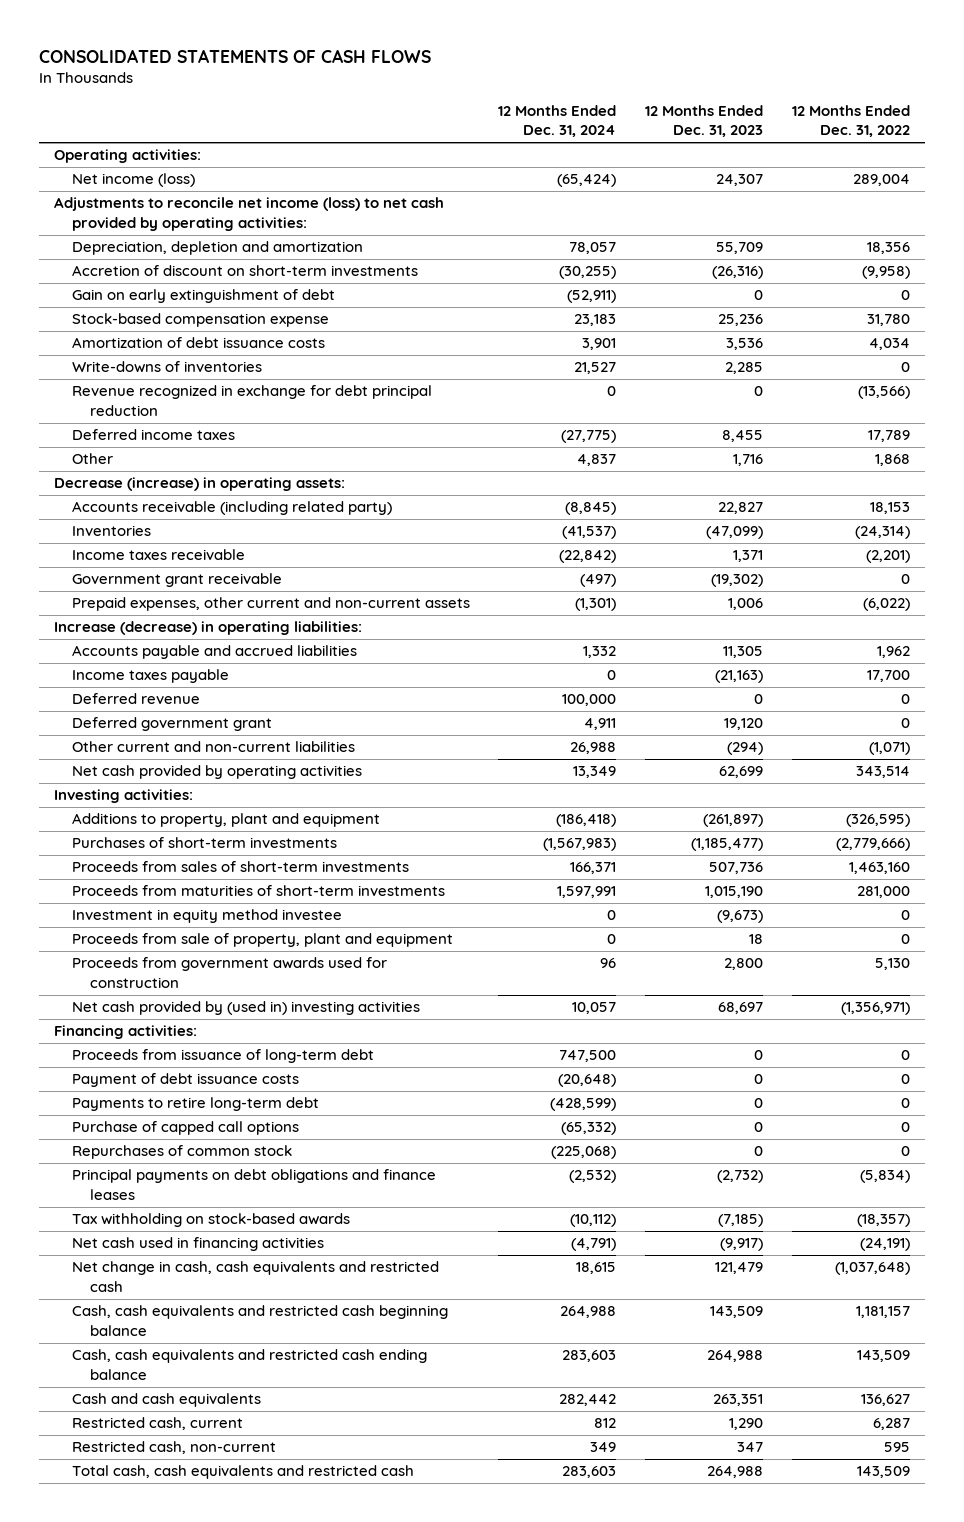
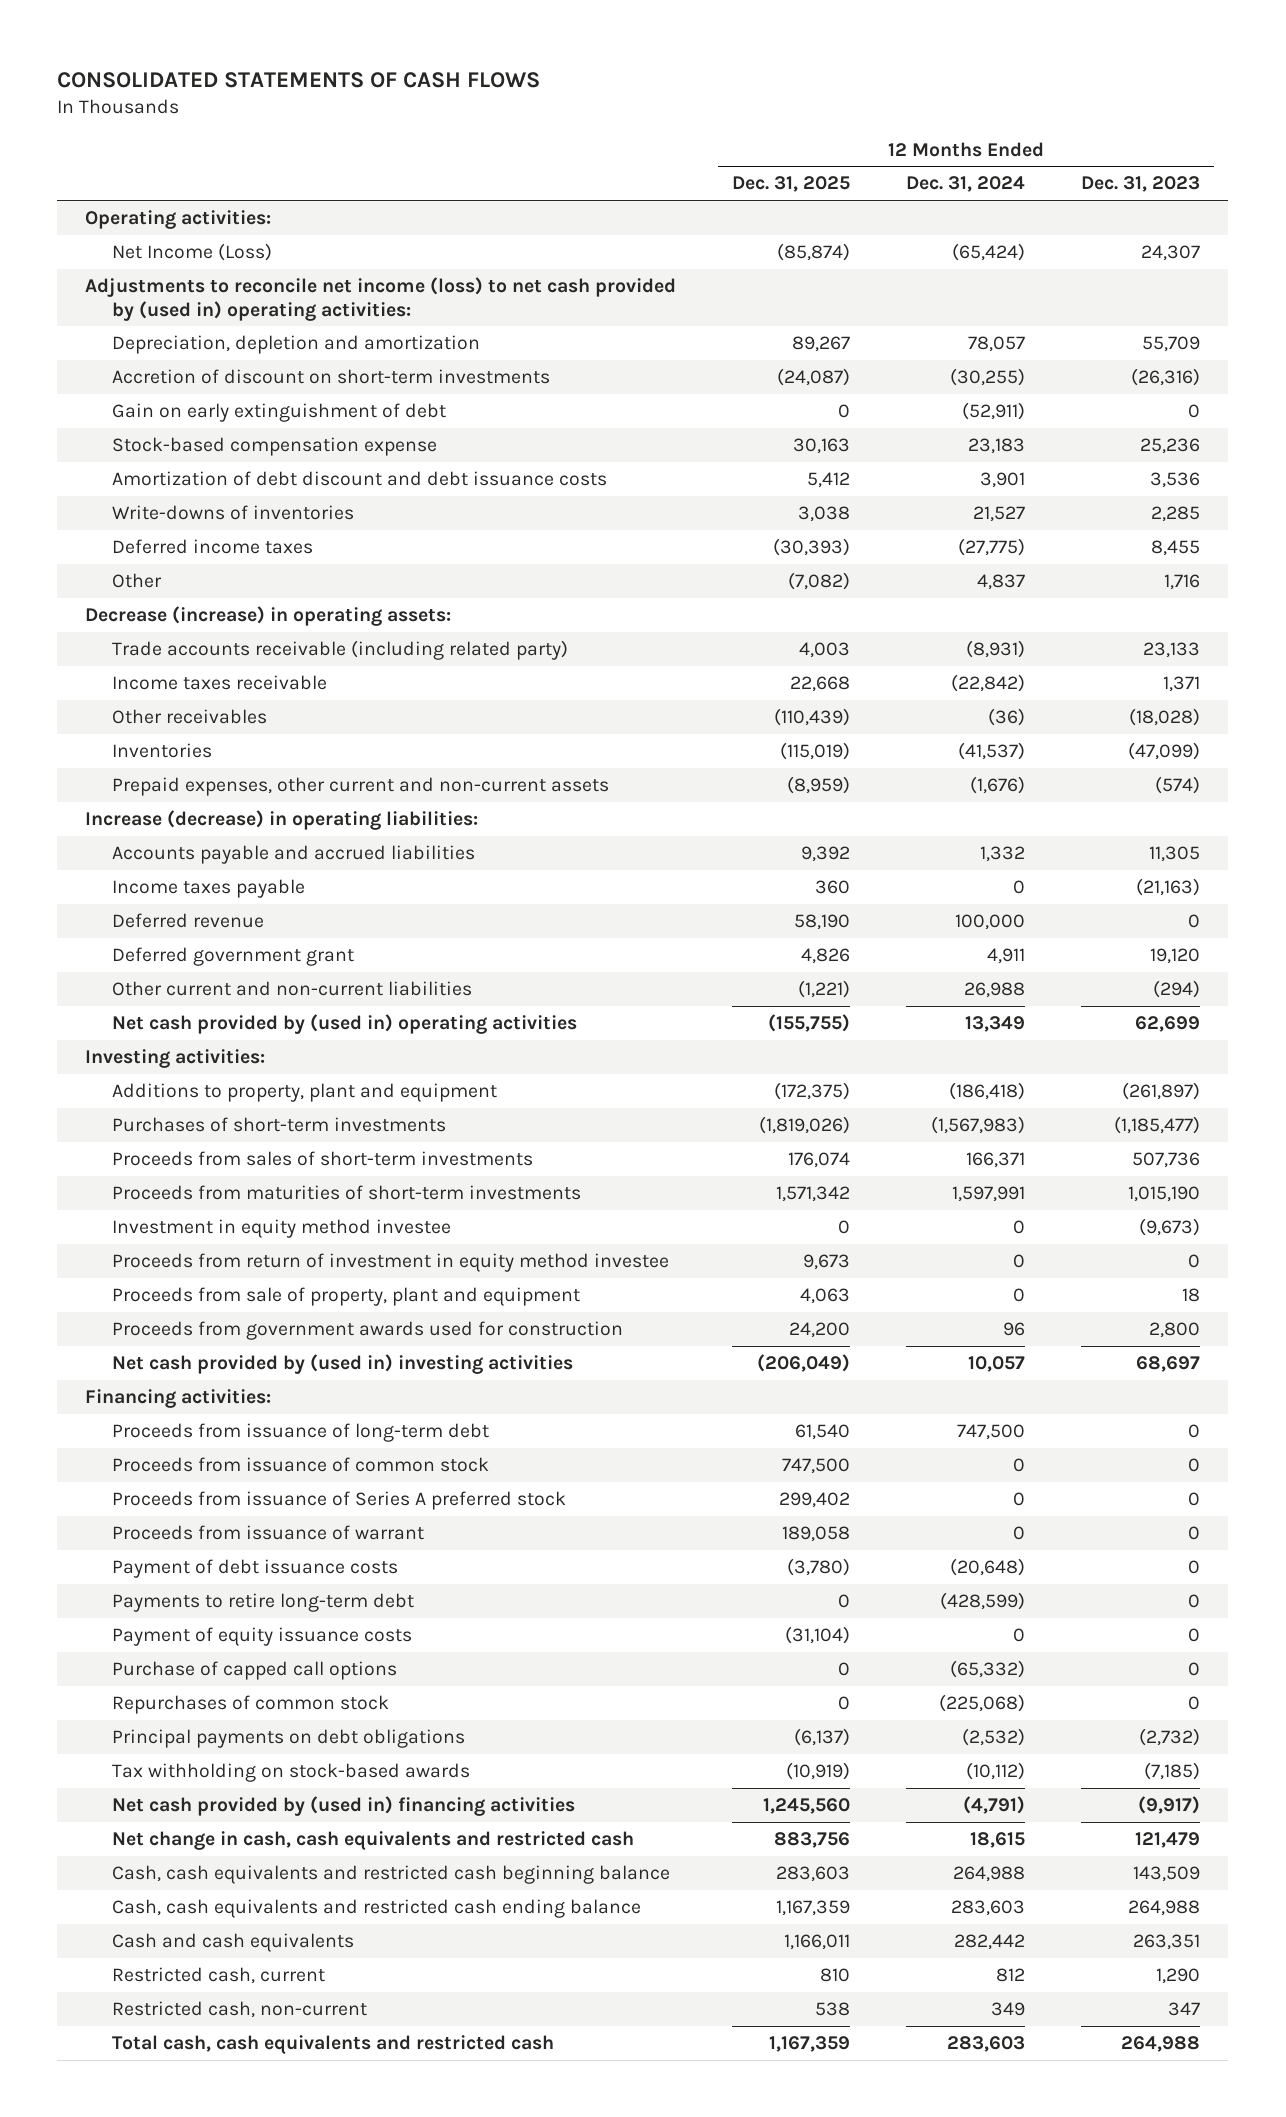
[792,105,911,138] 12 Months Ended Dec. 31, 2022 -> none
none -> [732,176,851,193] Dec. 31, 2025
[71,173,195,188] Net income (loss) -> [112,242,273,261] Net Income (Loss)
[53,197,444,231] Adjustments to reconcile net income (loss) to net cash provided by operating activities: -> [85,276,677,321] Adjustments to reconcile net income (loss) to net cash provided by (used in) operating activities:
[71,337,325,349] Amortization of debt issuance costs -> [112,470,608,486] Amortization of debt discount and debt issuance costs
[71,385,432,416] Revenue recognized in exchange for debt principal reduction -> none
[71,501,392,516] Accounts receivable (including related party) -> [112,639,569,660] Trade accounts receivable (including related party)
[565,502,617,516] (8,845) -> [966,639,1026,658] (8,931)
[718,502,764,515] 22,827 -> [1143,641,1201,658] 23,133
[71,573,282,588] Government grant receivable -> none
none -> [112,708,268,724] Other receivables
[71,525,151,537] Inventories -> [112,742,213,758] Inventories
[575,598,617,612] (1,301) -> [970,775,1026,794] (1,676)
[728,598,764,611] 1,006 -> [1155,775,1201,794] (574)
[71,765,362,780] Net cash provided by operating activities -> [112,1013,578,1034] Net cash provided by (used in) operating activities
none -> [112,1252,670,1272] Proceeds from return of investment in equity method investee
none -> [112,1456,490,1472] Proceeds from issuance of common stock
none -> [112,1490,567,1510] Proceeds from issuance of Series A preferred stock
none -> [112,1524,425,1540] Proceeds from issuance of warrant
none -> [112,1626,413,1646] Payment of equity issuance costs
[71,1169,436,1200] Principal payments on debt obligations and finance leases -> [112,1728,466,1748] Principal payments on debt obligations
[71,1237,324,1252] Net cash used in financing activities -> [112,1795,576,1816] Net cash provided by (used in) financing activities

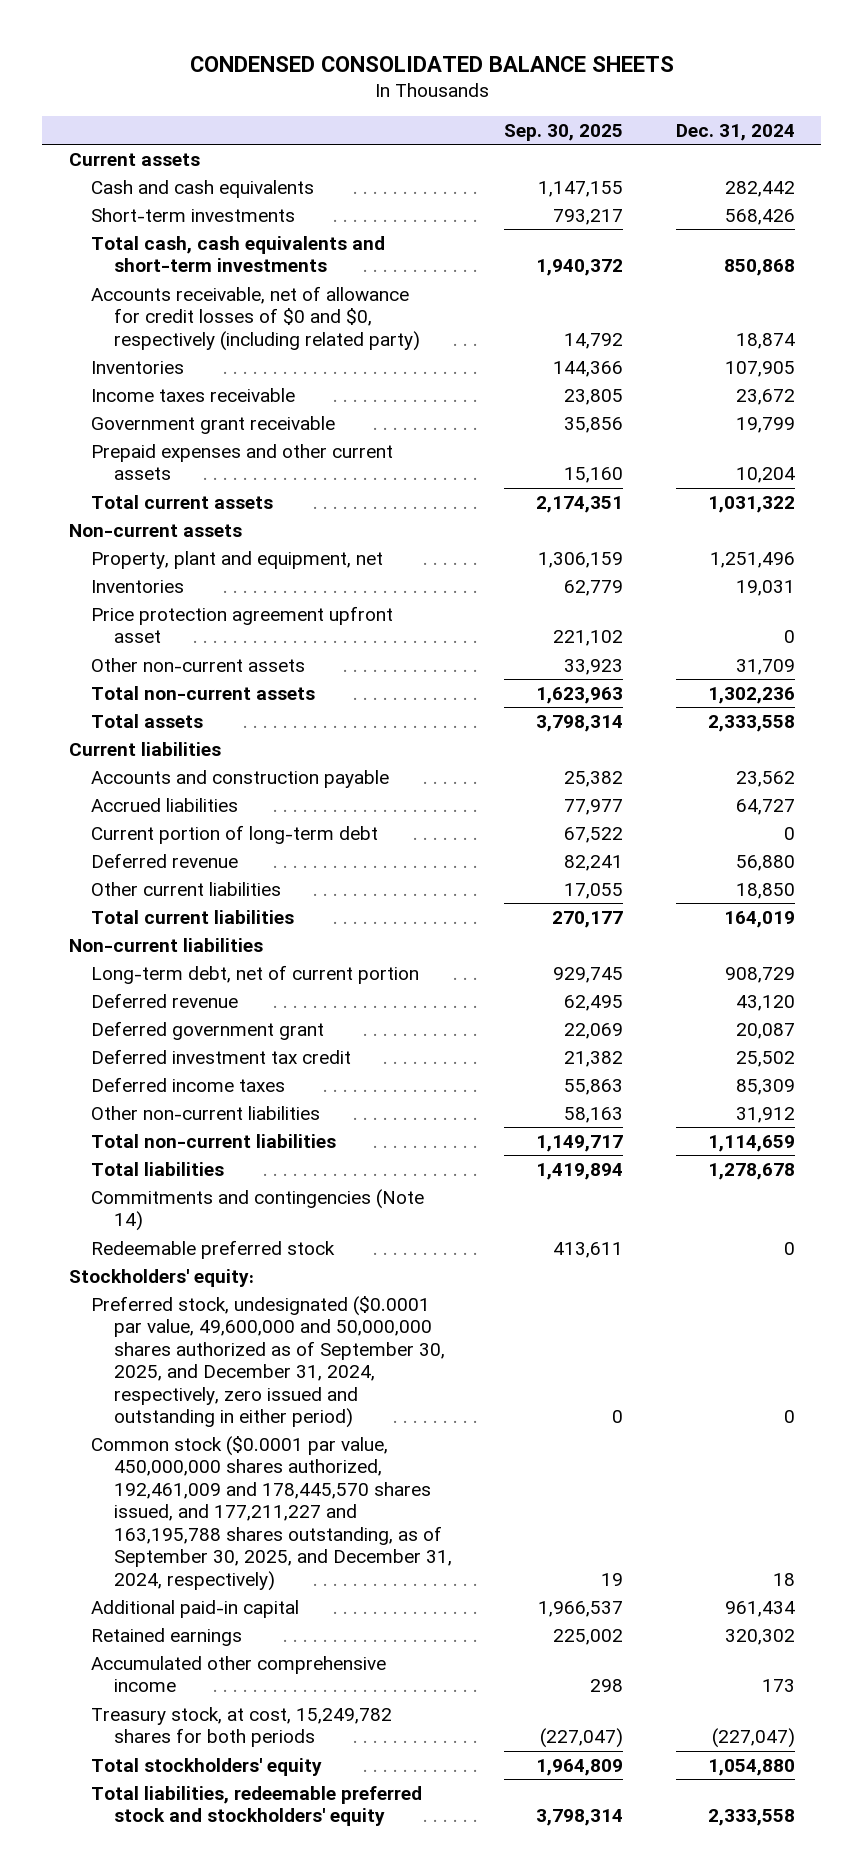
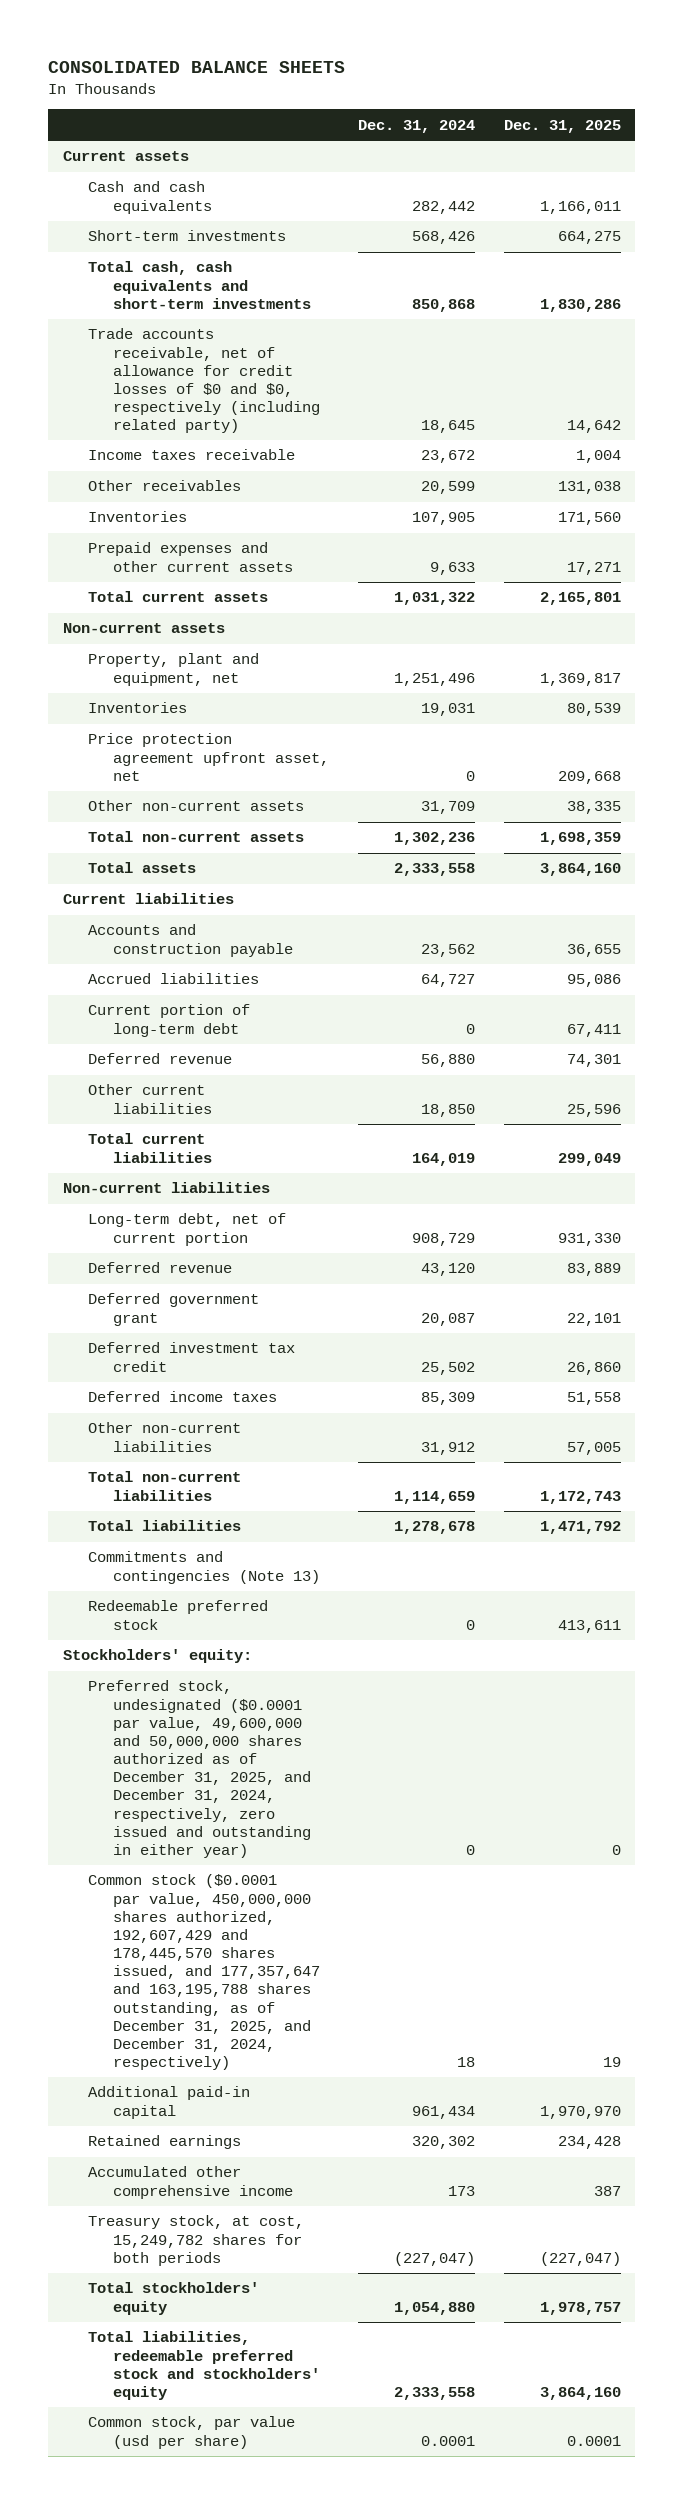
[189,55,674,72] CONDENSED CONSOLIDATED BALANCE SHEETS -> [48,60,346,73] CONSOLIDATED BALANCE SHEETS
[504,123,624,141] Sep. 30, 2025 -> none
none -> [503,119,621,133] Dec. 31, 2025
[91,285,420,351] Accounts receivable, net of allowance for credit losses of $0 and $0, respectively (including related party) -> [87,328,320,434] Trade accounts receivable, net of allowance for credit losses of $0 and $0, respectively (including related party)
[735,332,795,349] 18,874 -> [420,420,475,434] 18,645
[91,415,336,434] Government grant receivable -> none
none -> [87,480,241,492] Other receivables
[91,360,185,374] Inventories -> [87,511,187,523] Inventories
[735,467,795,484] 10,204 -> [429,561,475,575] 9,633
[91,605,394,644] Price protection agreement upfront asset -> [87,733,329,781] Price protection agreement upfront asset, net
[91,1188,425,1232] Commitments and contingencies (Note 14) -> [87,1551,320,1584] Commitments and contingencies (Note 13)
[91,1295,445,1429] Preferred stock, undesignated ($0.0001 par value, 49,600,000 and 50,000,000 shares authorized as of September 30, 2025, and December 31, 2024, respectively, zero issued and outstanding in either period) -> [87,1680,311,1858] Preferred stock, undesignated ($0.0001 par value, 49,600,000 and 50,000,000 shares authorized as of December 31, 2025, and December 31, 2024, respectively, zero issued and outstanding in either year)
[91,1435,452,1591] Common stock ($0.0001 par value, 450,000,000 shares authorized, 192,461,009 and 178,445,570 shares issued, and 177,211,227 and 163,195,788 shares outstanding, as of September 30, 2025, and December 31, 2024, respectively) -> [87,1874,320,2071] Common stock ($0.0001 par value, 450,000,000 shares authorized, 192,607,429 and 178,445,570 shares issued, and 177,357,647 and 163,195,788 shares outstanding, as of December 31, 2025, and December 31, 2024, respectively)
none -> [87,2416,295,2449] Common stock, par value (usd per share)

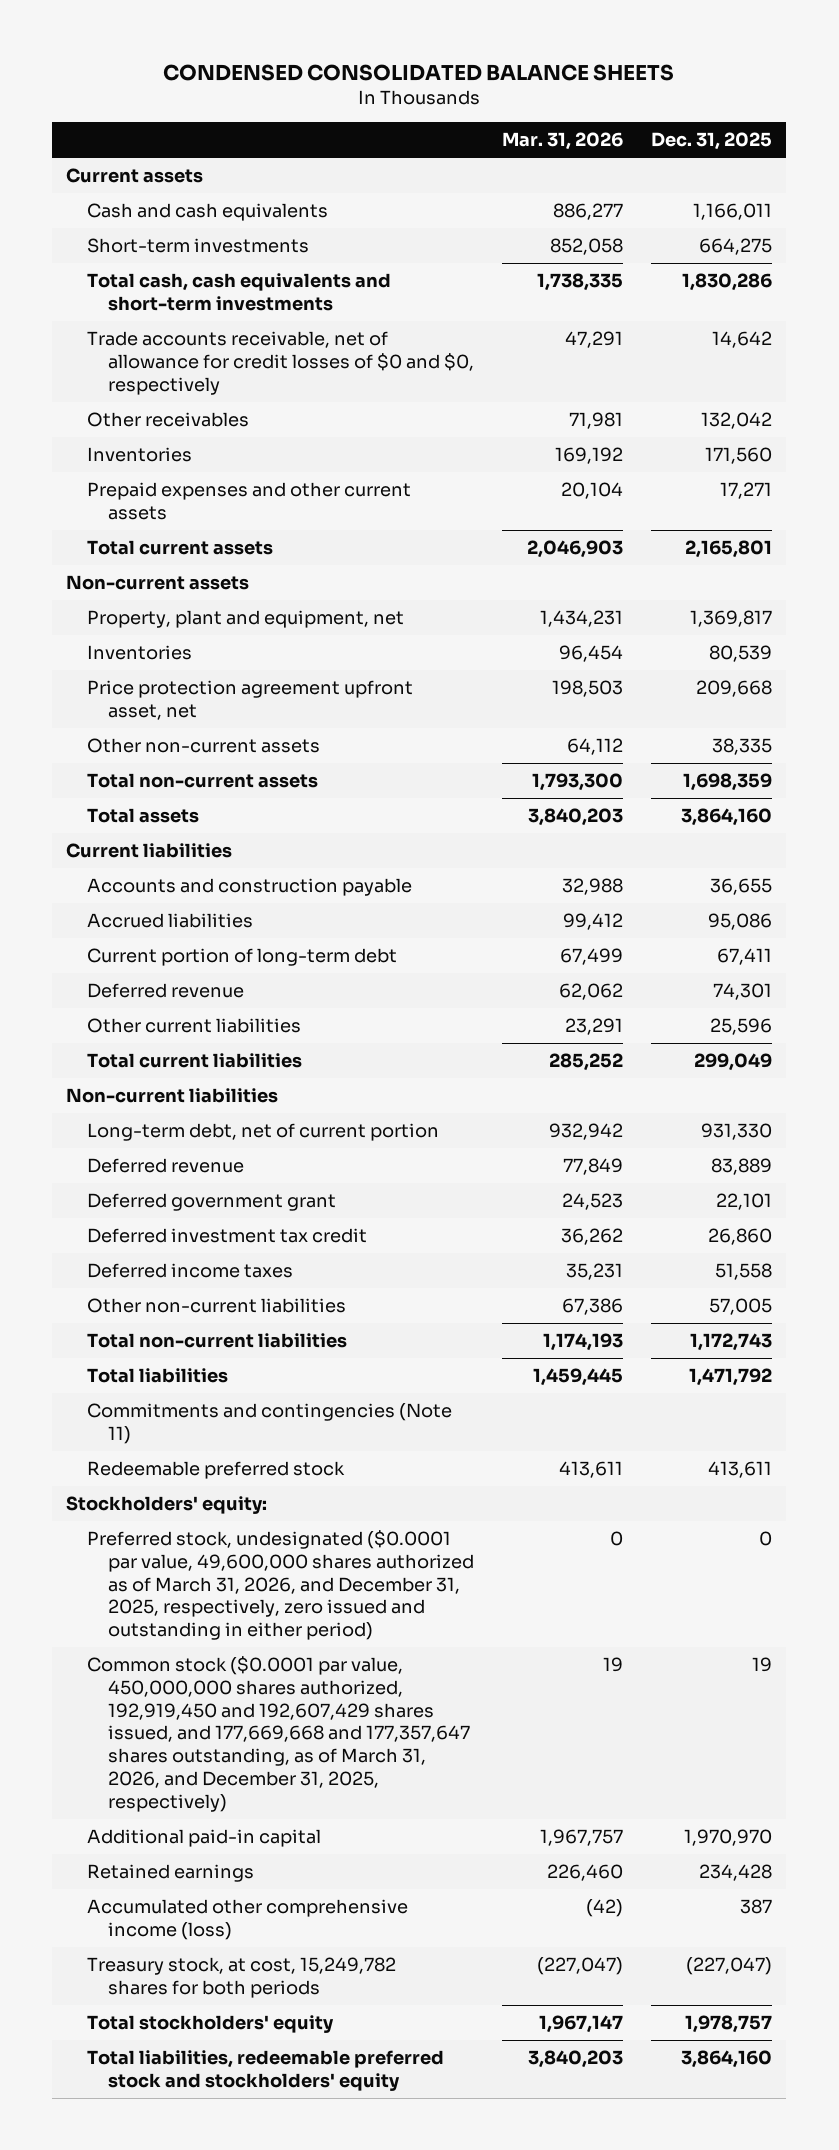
[48,60,346,73] CONSOLIDATED BALANCE SHEETS -> [163,63,675,81] CONDENSED CONSOLIDATED BALANCE SHEETS
[357,119,475,133] Dec. 31, 2024 -> none
none -> [502,132,624,151] Mar. 31, 2026
[87,449,295,461] Income taxes receivable -> none
[87,328,320,434] Trade accounts receivable, net of allowance for credit losses of $0 and $0, respectively (including related party) -> [87,331,475,395] Trade accounts receivable, net of allowance for credit losses of $0 and $0, respectively
[557,481,621,495] 131,038 -> [701,412,773,430] 132,042
[87,1551,320,1584] Commitments and contingencies (Note 13) -> [87,1403,453,1444] Commitments and contingencies (Note 11)
[87,1680,311,1858] Preferred stock, undesignated ($0.0001 par value, 49,600,000 and 50,000,000 shares authorized as of December 31, 2025, and December 31, 2024, respectively, zero issued and outstanding in either year) -> [87,1530,475,1641] Preferred stock, undesignated ($0.0001 par value, 49,600,000 shares authorized as of March 31, 2026, and December 31, 2025, respectively, zero issued and outstanding in either period)
[87,1874,320,2071] Common stock ($0.0001 par value, 450,000,000 shares authorized, 192,607,429 and 178,445,570 shares issued, and 177,357,647 and 163,195,788 shares outstanding, as of December 31, 2025, and December 31, 2024, respectively) -> [87,1656,471,1812] Common stock ($0.0001 par value, 450,000,000 shares authorized, 192,919,450 and 192,607,429 shares issued, and 177,669,668 and 177,357,647 shares outstanding, as of March 31, 2026, and December 31, 2025, respectively)
[87,2166,293,2199] Accumulated other comprehensive income -> [87,1899,409,1940] Accumulated other comprehensive income (loss)
[87,2416,295,2449] Common stock, par value (usd per share) -> none

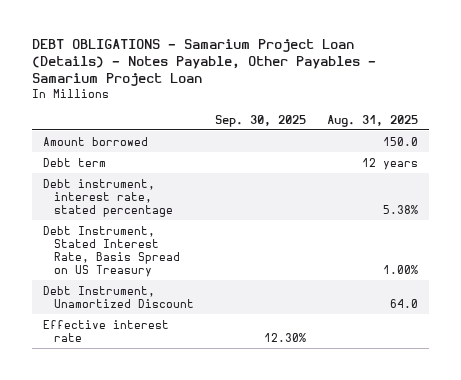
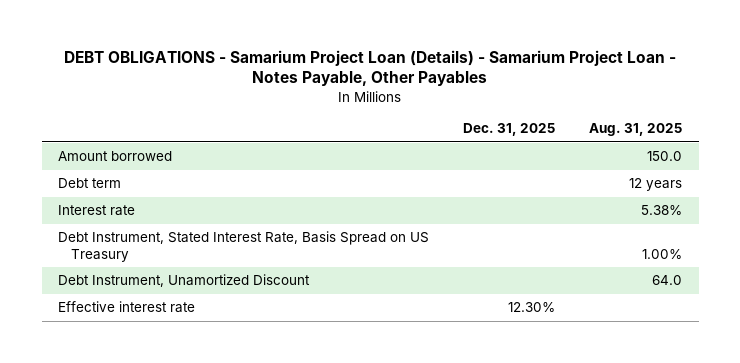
[32,39,377,87] DEBT OBLIGATIONS - Samarium Project Loan (Details) - Notes Payable, Other Payables - Samarium Project Loan -> [64,49,677,87] DEBT OBLIGATIONS - Samarium Project Loan (Details) - Samarium Project Loan - Notes Payable, Other Payables
[215,114,307,127] Sep. 30, 2025 -> none
none -> [463,123,556,137] Dec. 31, 2025
[42,178,174,217] Debt instrument, interest rate, stated percentage -> [58,205,136,217] Interest rate

